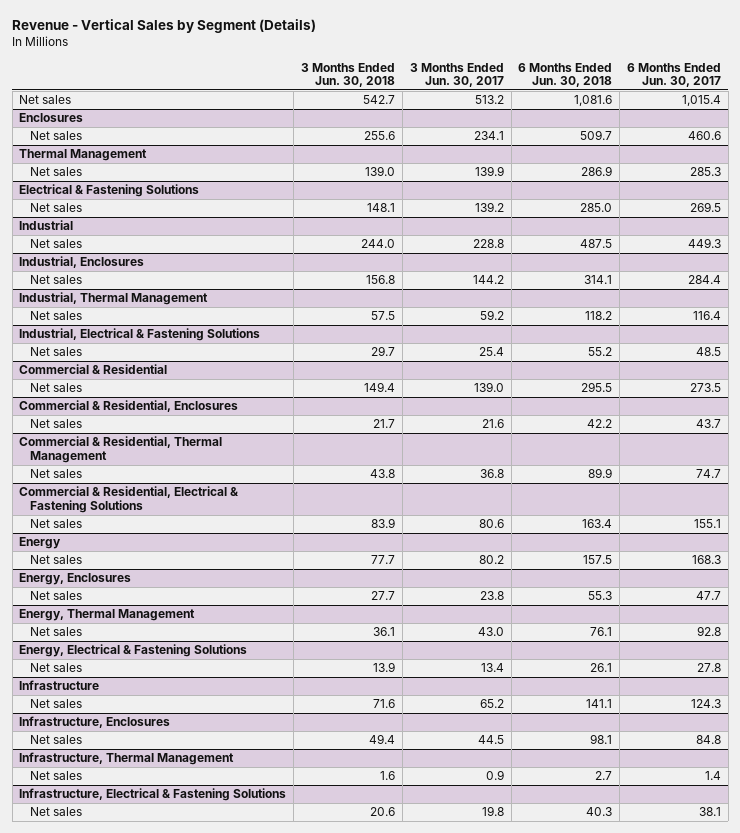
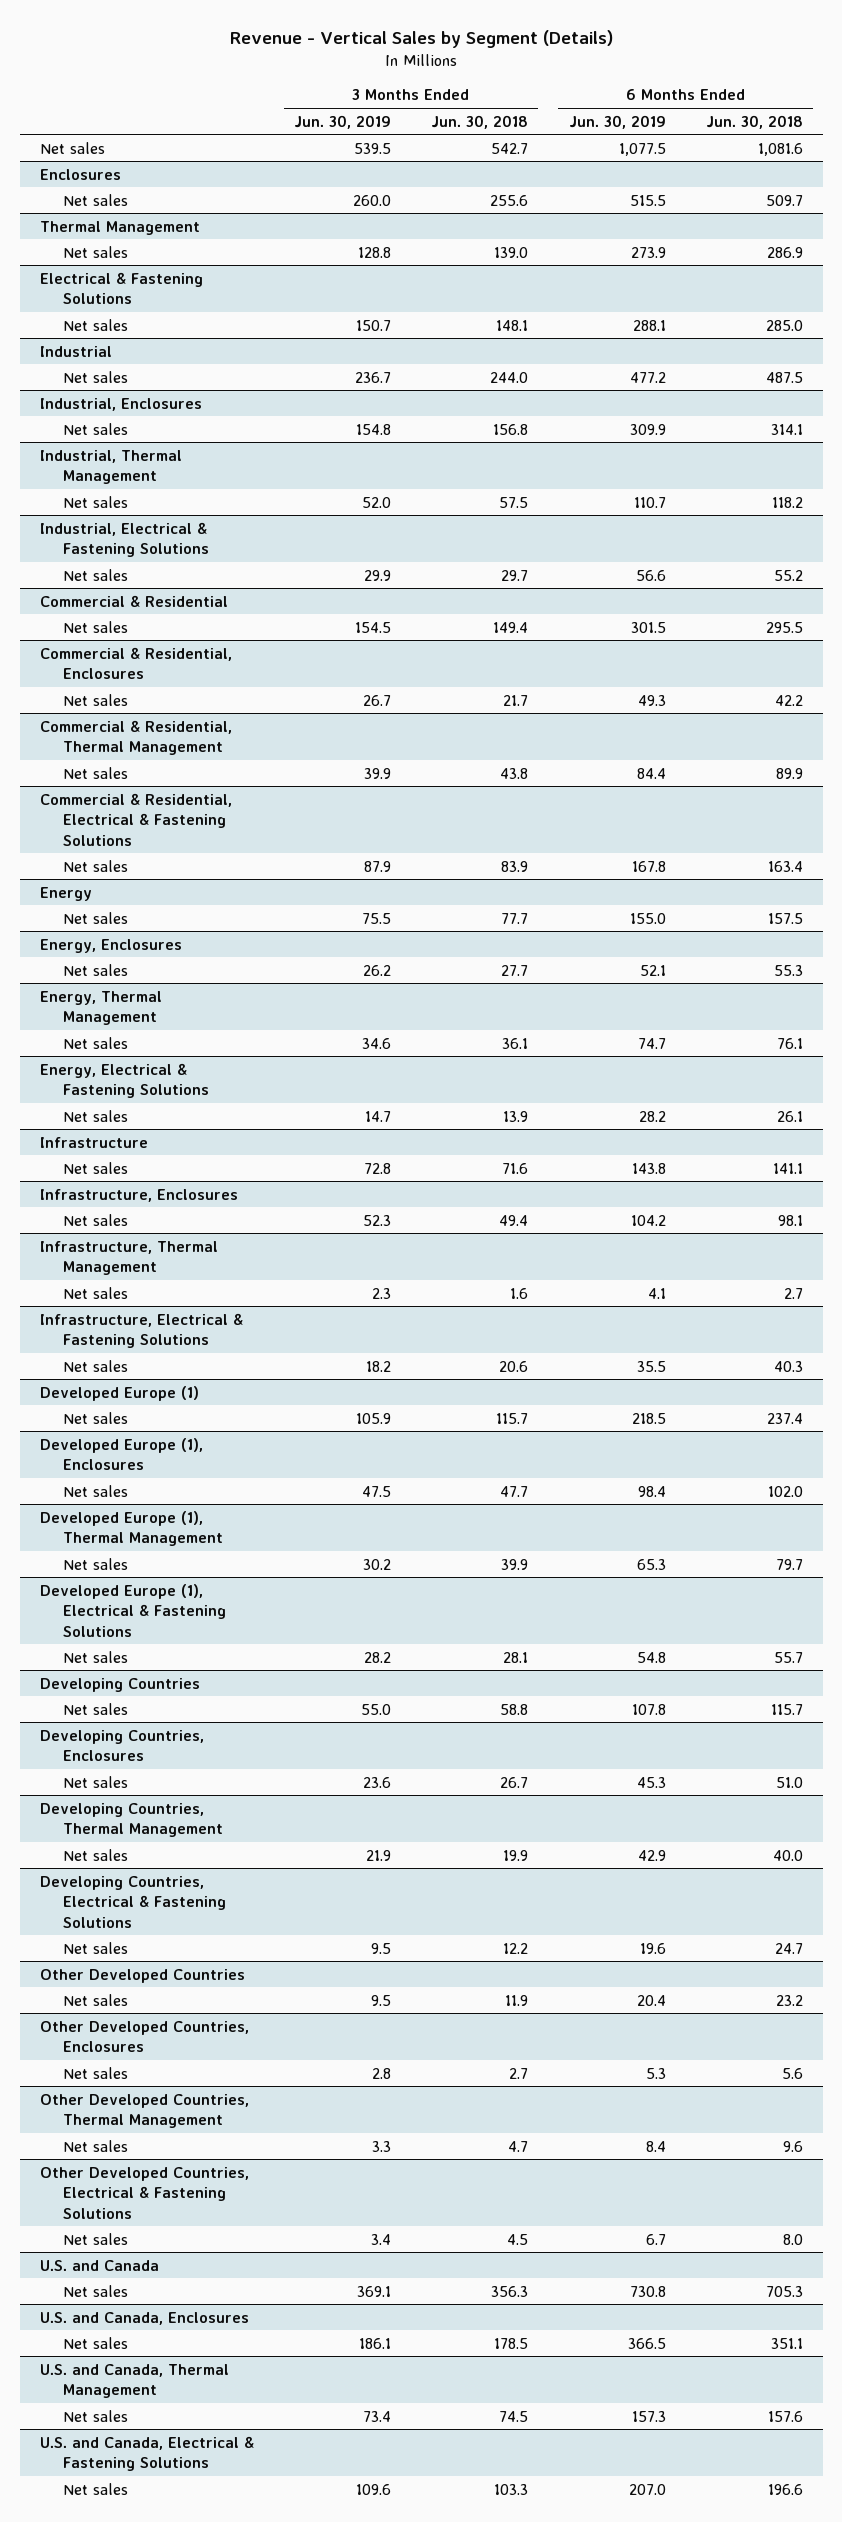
[409,62,504,88] 3 Months Ended Jun. 30, 2017 -> none
[627,62,722,88] 6 Months Ended Jun. 30, 2017 -> none
none -> [293,114,391,129] Jun. 30, 2019
none -> [568,114,666,129] Jun. 30, 2019
none -> [39,1385,199,1401] Developed Europe (1)
none -> [63,1411,129,1424] Net sales
none -> [39,1437,203,1471] Developed Europe (1), Enclosures
none -> [63,1484,129,1497] Net sales
none -> [39,1510,224,1547] Developed Europe (1), Thermal Management
none -> [63,1557,129,1570] Net sales
none -> [39,1583,227,1637] Developed Europe (1), Electrical & Fastening Solutions
none -> [63,1650,129,1663] Net sales
none -> [39,1677,200,1692] Developing Countries
none -> [63,1702,129,1715] Net sales
none -> [39,1729,204,1762] Developing Countries, Enclosures
none -> [63,1775,129,1788] Net sales
none -> [39,1802,224,1838] Developing Countries, Thermal Management
none -> [63,1848,129,1861] Net sales
none -> [39,1875,227,1928] Developing Countries, Electrical & Fastening Solutions
none -> [63,1941,129,1954] Net sales
none -> [39,1968,245,1983] Other Developed Countries
none -> [63,1993,129,2006] Net sales
none -> [39,2020,249,2053] Other Developed Countries, Enclosures
none -> [63,2066,129,2079] Net sales
none -> [39,2093,249,2129] Other Developed Countries, Thermal Management
none -> [63,2139,129,2152] Net sales
none -> [39,2166,249,2219] Other Developed Countries, Electrical & Fastening Solutions
none -> [63,2232,129,2245] Net sales
none -> [39,2259,159,2271] U.S. and Canada
none -> [63,2284,129,2297] Net sales
none -> [39,2311,249,2325] U.S. and Canada, Enclosures
none -> [63,2336,129,2349] Net sales
none -> [39,2363,229,2399] U.S. and Canada, Thermal Management
none -> [63,2409,129,2422] Net sales
none -> [39,2435,254,2472] U.S. and Canada, Electrical & Fastening Solutions
none -> [63,2482,129,2495] Net sales

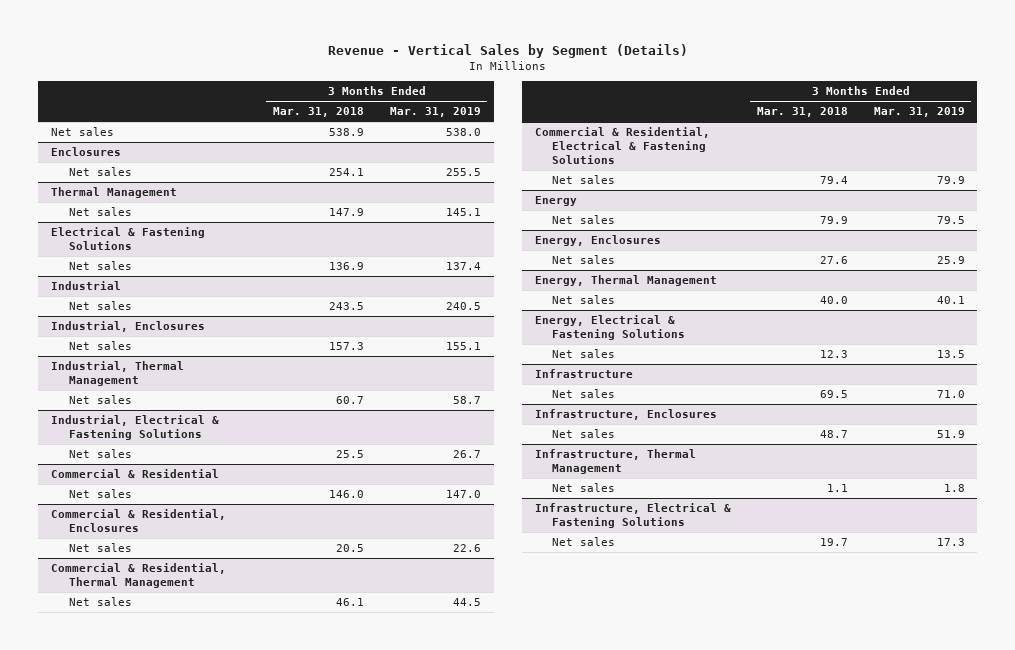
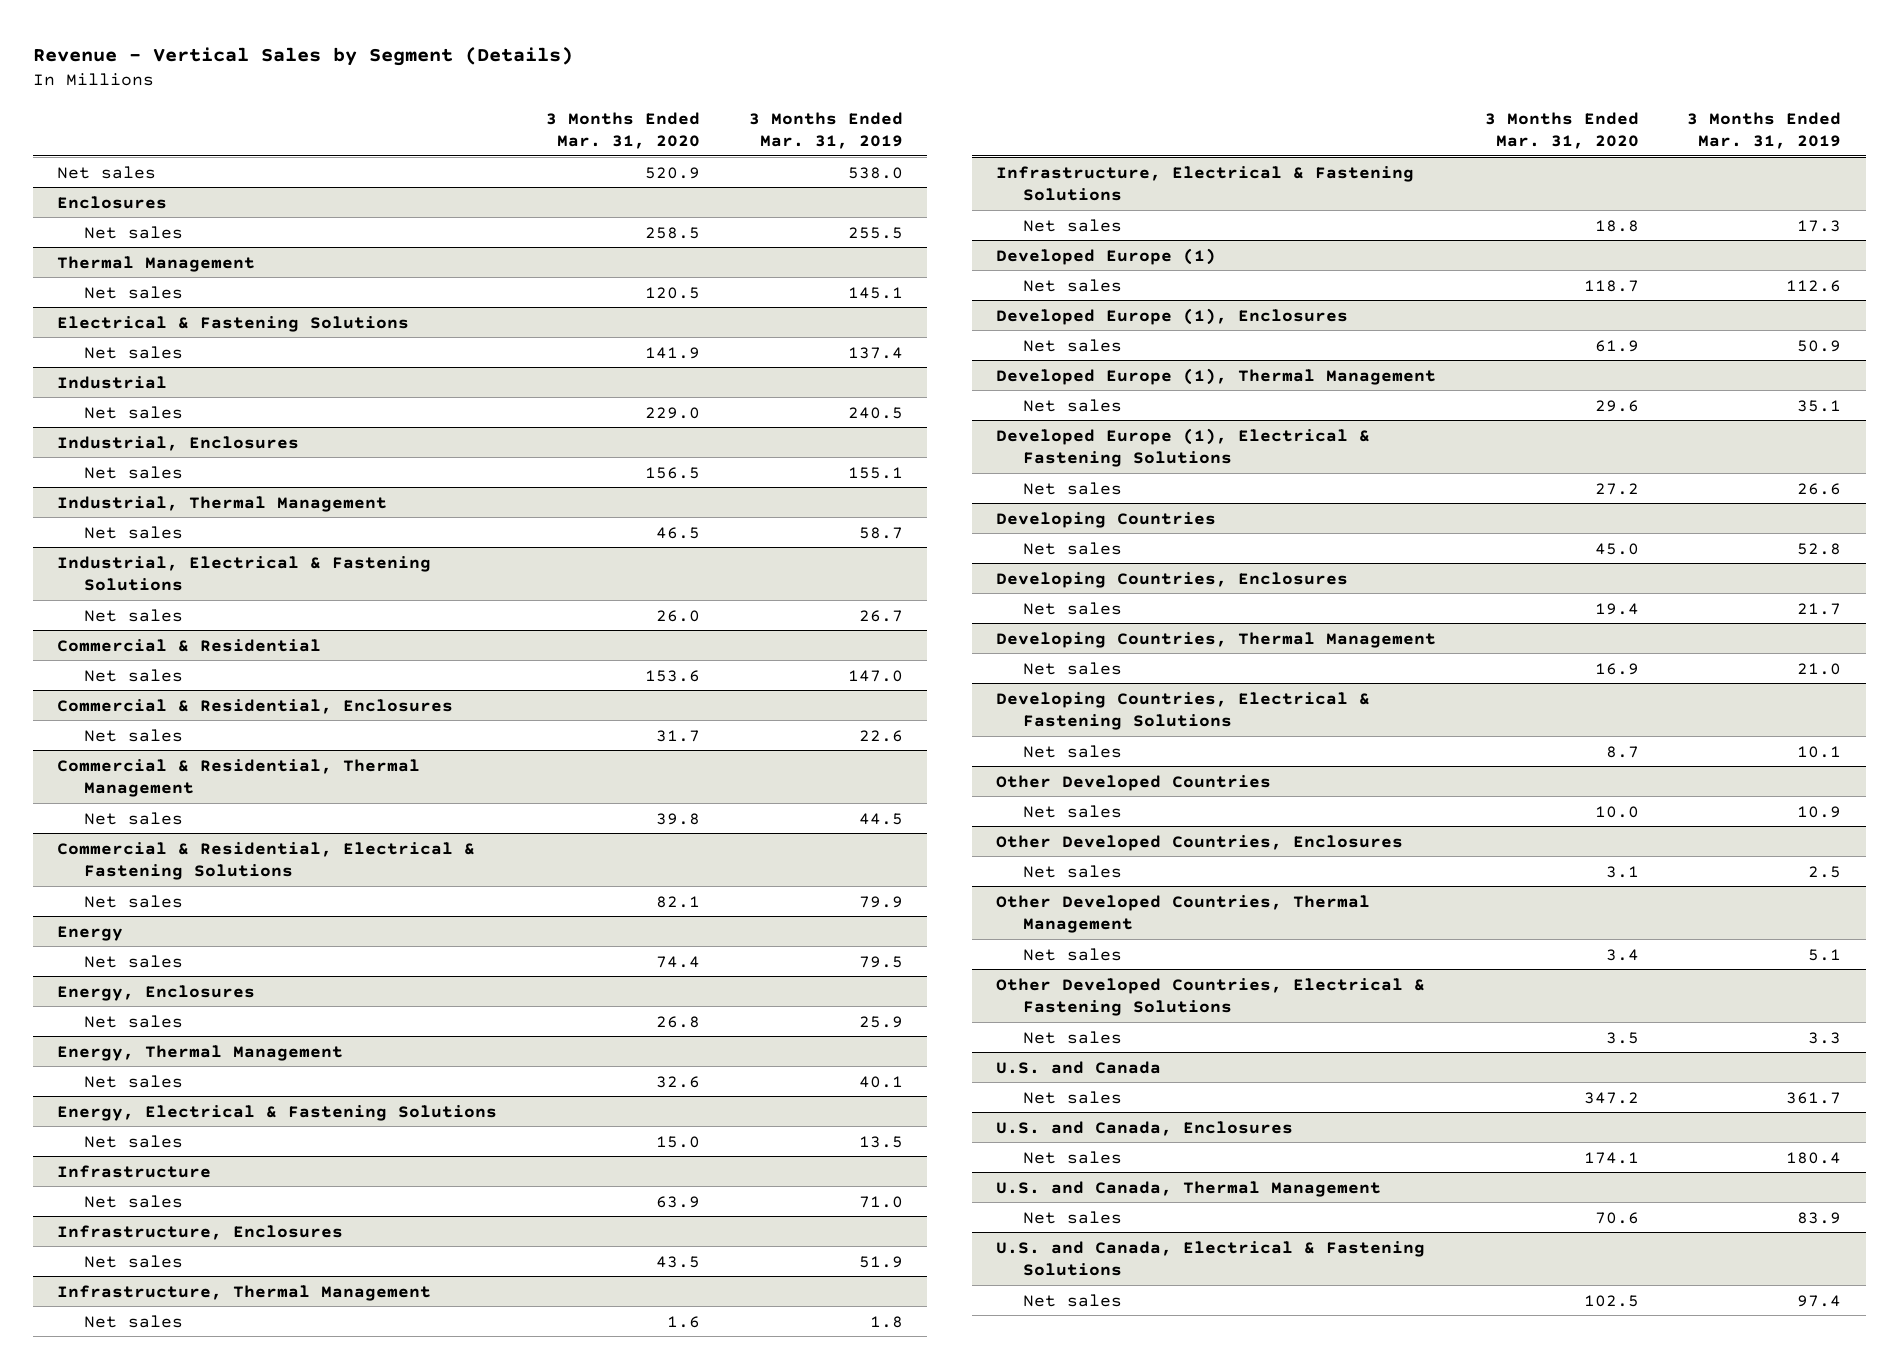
[272,107,364,118] Mar. 31, 2018 -> none
none -> [546,111,701,149] 3 Months Ended Mar. 31, 2020
none -> [996,247,1217,265] Developed Europe (1)
none -> [1022,278,1122,292] Net sales
none -> [996,307,1349,325] Developed Europe (1), Enclosures
none -> [1022,338,1122,352] Net sales
none -> [996,367,1437,385] Developed Europe (1), Thermal Management
none -> [1022,398,1122,412] Net sales
none -> [996,427,1371,467] Developed Europe (1), Electrical & Fastening Solutions
none -> [1022,481,1122,495] Net sales
none -> [996,511,1217,528] Developing Countries
none -> [1022,541,1122,555] Net sales
none -> [996,571,1349,588] Developing Countries, Enclosures
none -> [1022,601,1122,615] Net sales
none -> [996,631,1437,648] Developing Countries, Thermal Management
none -> [1022,661,1122,675] Net sales
none -> [996,691,1371,730] Developing Countries, Electrical & Fastening Solutions
none -> [1022,744,1122,758] Net sales
none -> [996,774,1272,791] Other Developed Countries
none -> [1022,804,1122,818] Net sales
none -> [996,834,1404,851] Other Developed Countries, Enclosures
none -> [1022,864,1122,878] Net sales
none -> [996,894,1371,933] Other Developed Countries, Thermal Management
none -> [1022,947,1122,961] Net sales
none -> [996,977,1426,1016] Other Developed Countries, Electrical & Fastening Solutions
none -> [1022,1030,1122,1044] Net sales
none -> [996,1060,1162,1074] U.S. and Canada
none -> [1022,1090,1122,1104] Net sales
none -> [996,1120,1294,1136] U.S. and Canada, Enclosures
none -> [1022,1150,1122,1164] Net sales
none -> [996,1180,1382,1197] U.S. and Canada, Thermal Management
none -> [1022,1210,1122,1224] Net sales
none -> [996,1240,1426,1276] U.S. and Canada, Electrical & Fastening Solutions
none -> [1022,1293,1122,1307] Net sales

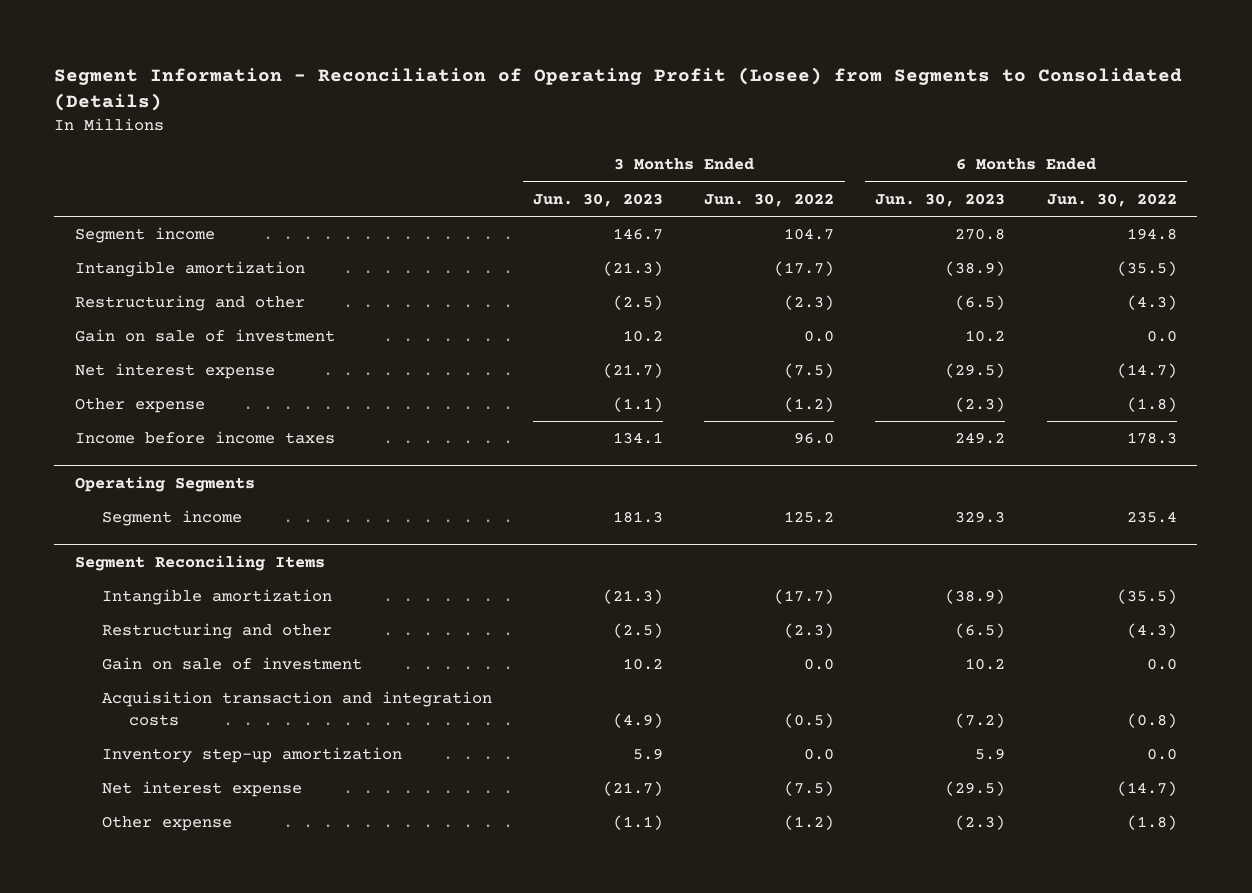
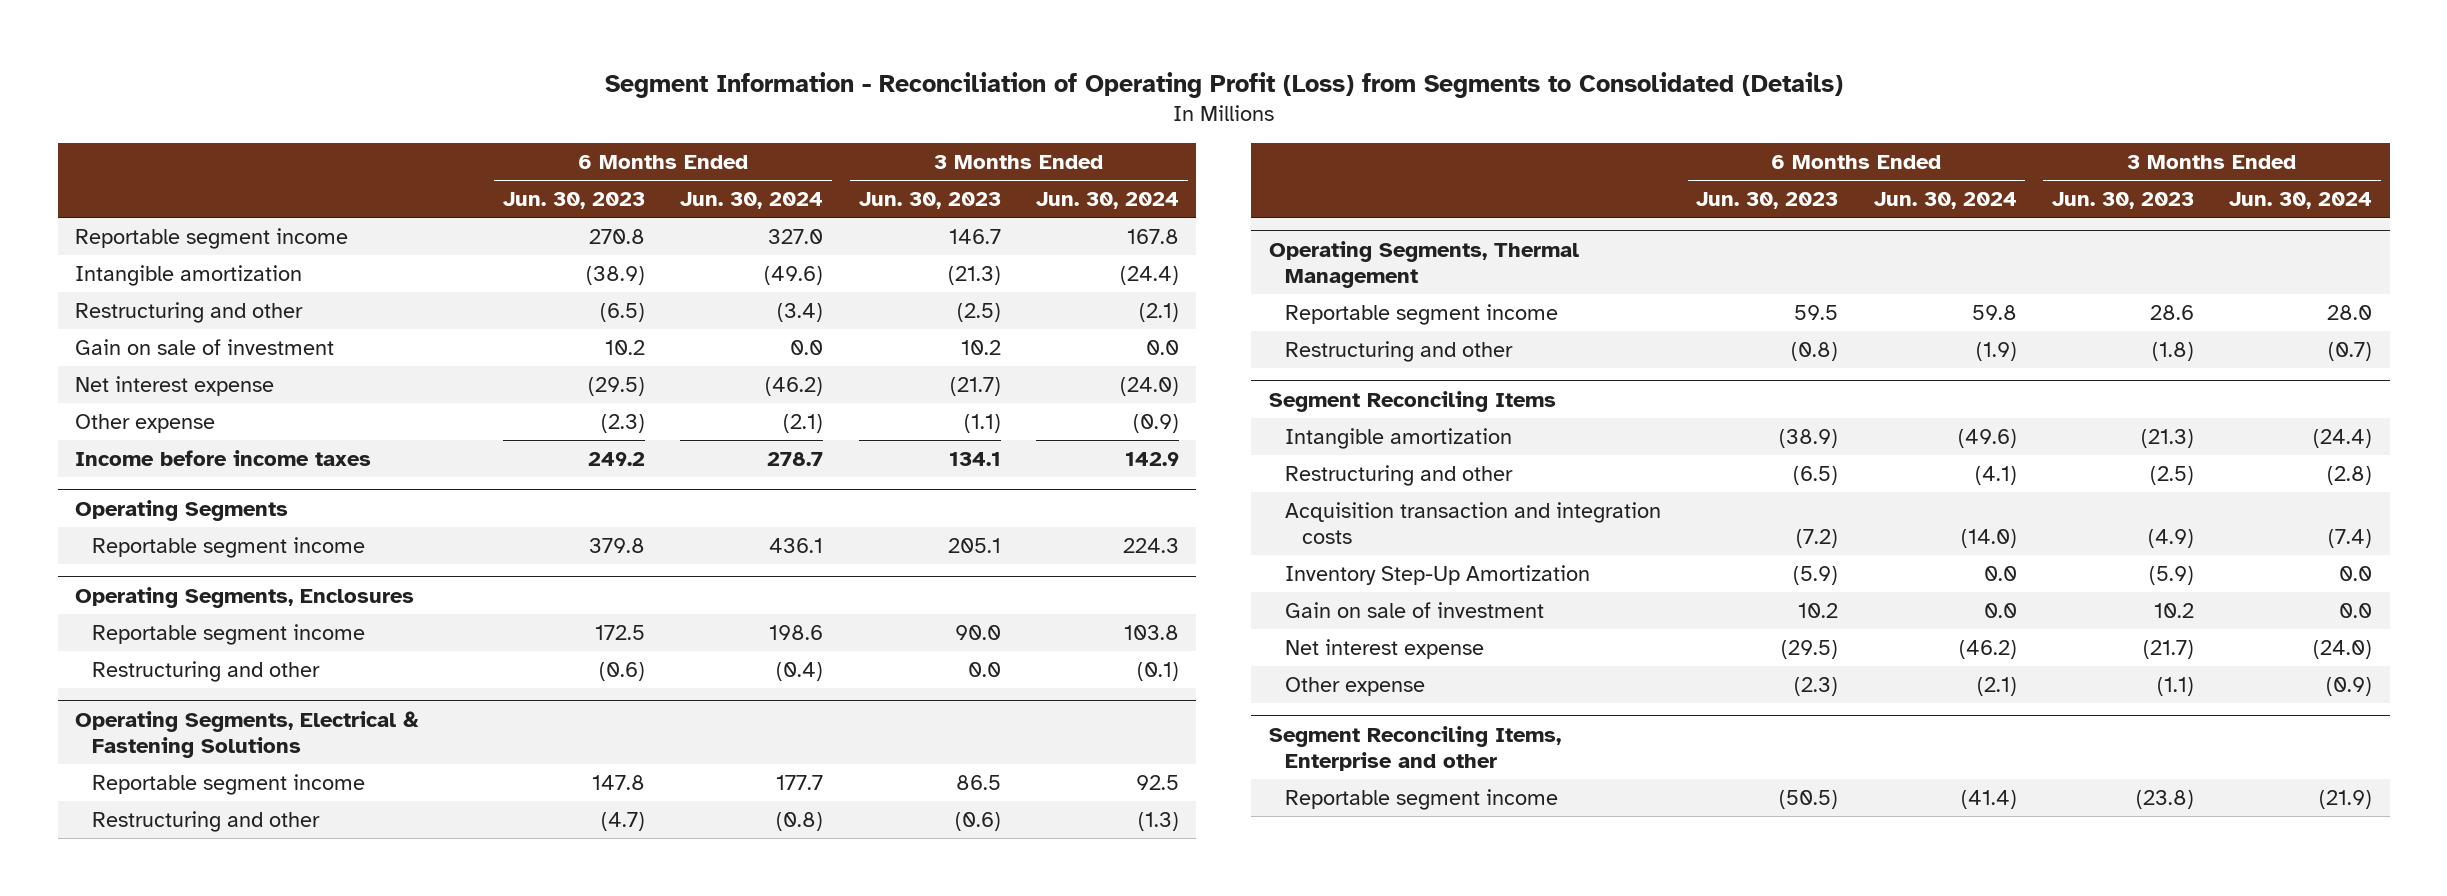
[54,66,1183,112] Segment Information - Reconciliation of Operating Profit (Losee) from Segments to Consolidated (Details) -> [604,71,1843,98] Segment Information - Reconciliation of Operating Profit (Loss) from Segments to Consolidated (Details)
[704,192,835,207] Jun. 30, 2022 -> none
[1046,192,1177,207] Jun. 30, 2022 -> none
none -> [680,192,824,210] Jun. 30, 2024
none -> [1035,192,1179,210] Jun. 30, 2024
[74,227,215,244] Segment income -> [75,227,349,249] Reportable segment income
[101,510,242,527] Segment income -> [91,536,365,558] Reportable segment income
[613,511,664,524] 181.3 -> [947,537,1001,553] 205.1
[955,511,1006,524] 329.3 -> [589,537,646,553] 379.8
none -> [75,586,415,608] Operating Segments, Enclosures
none -> [91,623,365,645] Reportable segment income
none -> [91,660,320,682] Restructuring and other
none -> [75,710,420,758] Operating Segments, Electrical & Fastening Solutions
none -> [91,773,365,795] Reportable segment income
none -> [91,810,320,832] Restructuring and other
none -> [1268,240,1579,288] Operating Segments, Thermal Management
none -> [1285,303,1559,325] Reportable segment income
none -> [1285,340,1514,362] Restructuring and other
[101,747,402,764] Inventory step-up amortization -> [1285,564,1591,585] Inventory Step-Up Amortization
[633,748,664,761] 5.9 -> [2148,565,2194,585] (5.9)
[975,748,1006,761] 5.9 -> [1793,565,1839,585] (5.9)
[101,657,362,671] Gain on sale of investment -> [1285,601,1545,618] Gain on sale of investment
none -> [1268,725,1561,771] Segment Reconciling Items, Enterprise and other
none -> [1285,788,1559,810] Reportable segment income

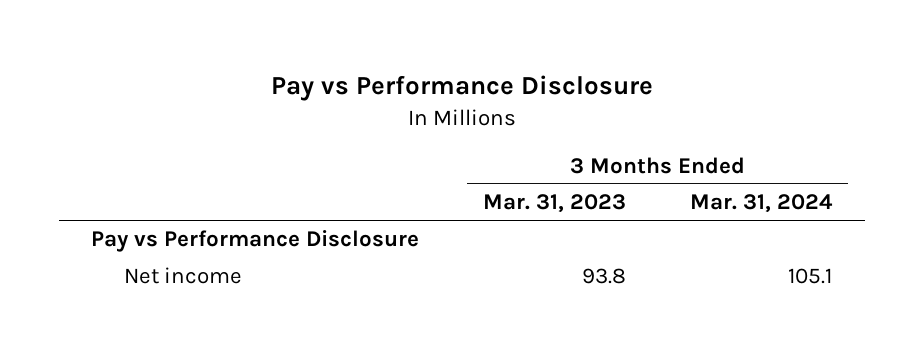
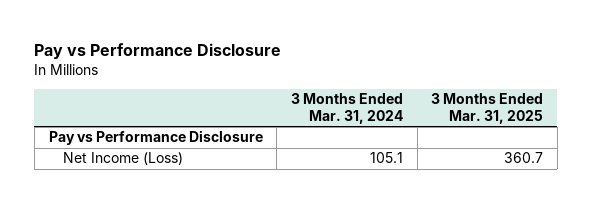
[483,194,627,214] Mar. 31, 2023 -> none
none -> [431,93,544,125] 3 Months Ended Mar. 31, 2025
[123,267,242,285] Net income -> [63,152,184,166] Net Income (Loss)

